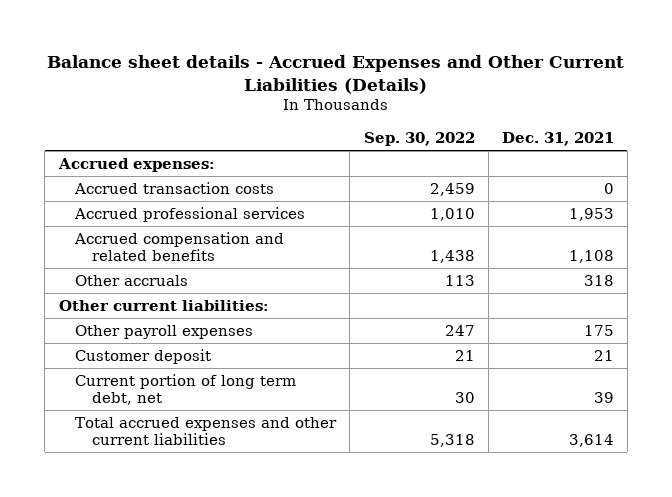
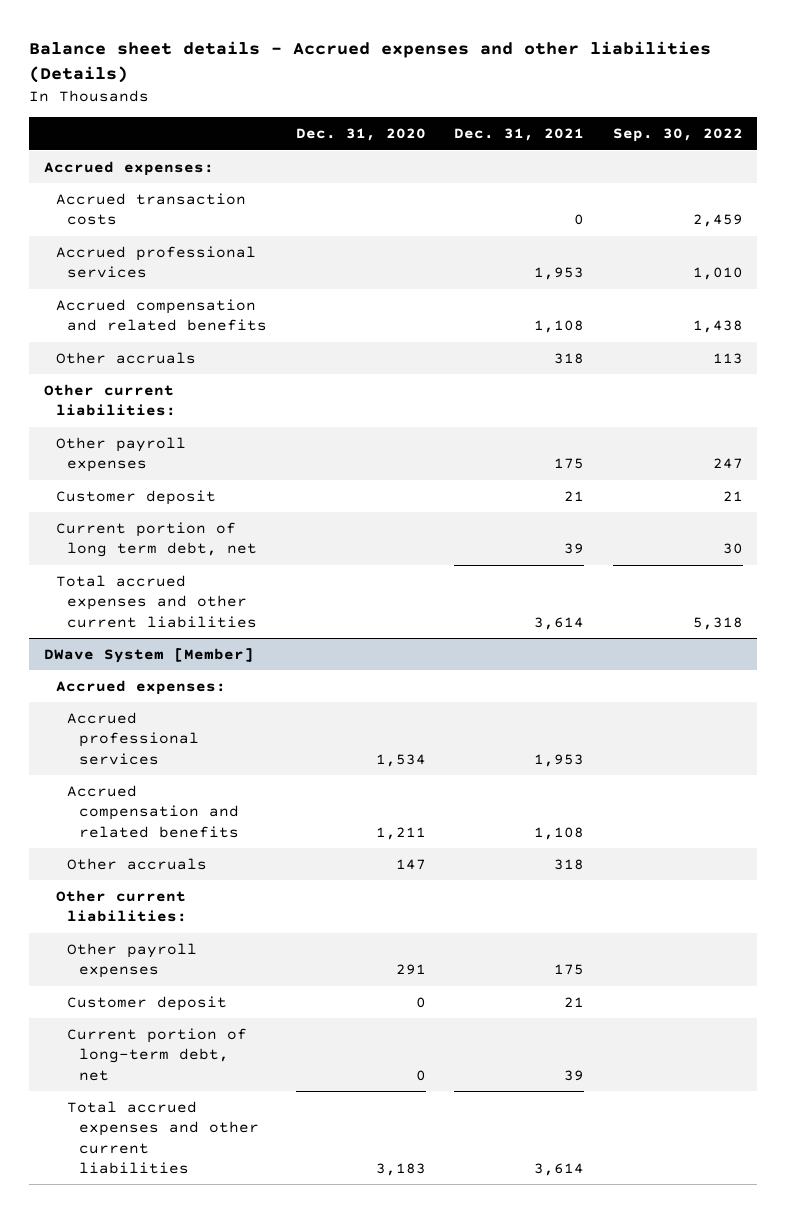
[47,54,625,94] Balance sheet details - Accrued Expenses and Other Current Liabilities (Details) -> [29,41,712,84] Balance sheet details - Accrued expenses and other liabilities (Details)
none -> [295,128,426,142] Dec. 31, 2020
none -> [43,647,254,663] DWave System [Member]
none -> [55,679,226,695] Accrued expenses:
none -> [67,711,200,765] Accrued professional services
none -> [67,784,240,838] Accrued compensation and related benefits
none -> [67,857,208,870] Other accruals
none -> [55,889,188,923] Other current liabilities:
none -> [67,942,198,979] Other payroll expenses
none -> [67,995,228,1011] Customer deposit
none -> [67,1027,248,1081] Current portion of long-term debt, net
none -> [67,1100,260,1175] Total accrued expenses and other current liabilities

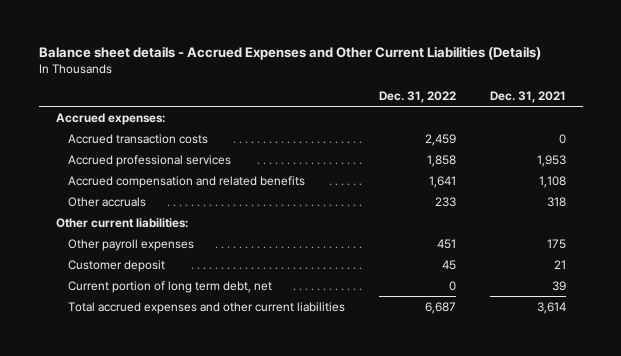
[29,41,712,84] Balance sheet details - Accrued expenses and other liabilities (Details) -> [38,46,541,61] Balance sheet details - Accrued Expenses and Other Current Liabilities (Details)
[295,128,426,142] Dec. 31, 2020 -> none
[612,128,743,143] Sep. 30, 2022 -> none
none -> [378,90,456,103] Dec. 31, 2022
[43,647,254,663] DWave System [Member] -> none
[55,679,226,695] Accrued expenses: -> none
[67,711,200,765] Accrued professional services -> none
[67,784,240,838] Accrued compensation and related benefits -> none
[67,857,208,870] Other accruals -> none
[55,889,188,923] Other current liabilities: -> none
[67,942,198,979] Other payroll expenses -> none
[67,995,228,1011] Customer deposit -> none
[67,1027,248,1081] Current portion of long-term debt, net -> none
[67,1100,260,1175] Total accrued expenses and other current liabilities -> none

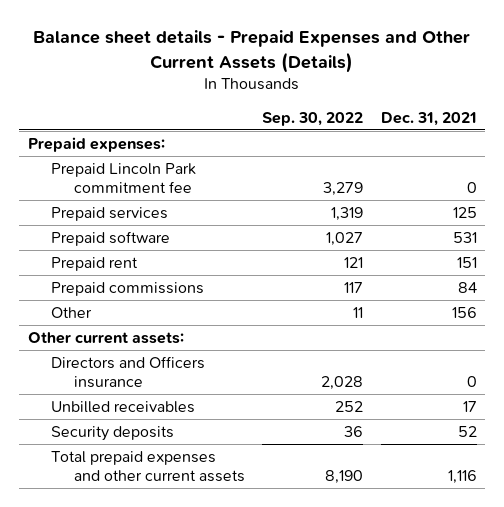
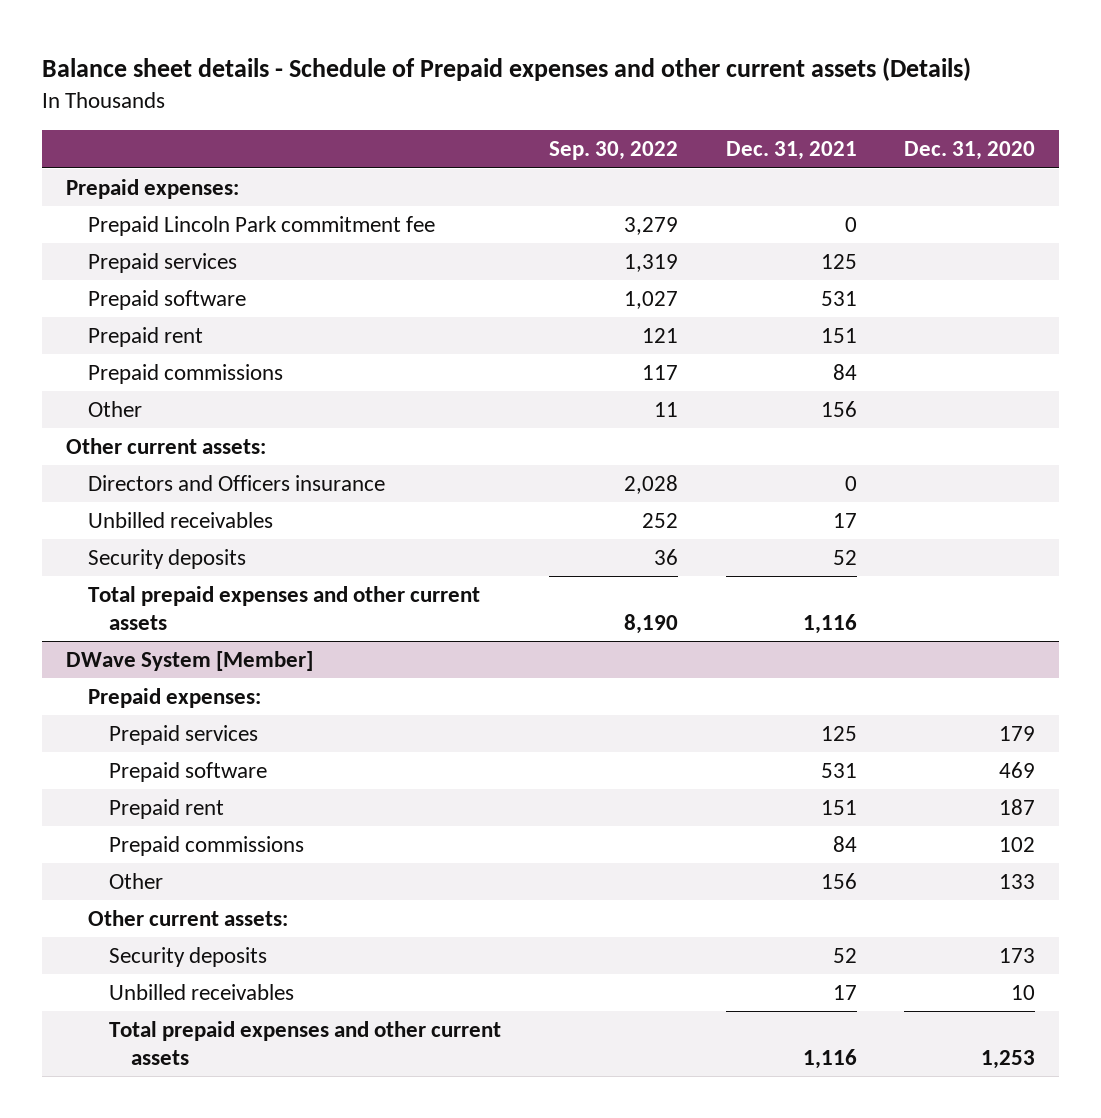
[33,30,471,73] Balance sheet details - Prepaid Expenses and Other Current Assets (Details) -> [42,57,972,82] Balance sheet details - Schedule of Prepaid expenses and other current assets (Details)
none -> [904,141,1036,161] Dec. 31, 2020
none -> [66,650,314,671] DWave System [Member]
none -> [87,687,261,708] Prepaid expenses:
none -> [109,724,259,745] Prepaid services
none -> [109,761,268,782] Prepaid software
none -> [109,798,225,819] Prepaid rent
none -> [109,835,305,856] Prepaid commissions
none -> [109,872,164,889] Other
none -> [87,909,288,926] Other current assets:
none -> [109,946,268,967] Security deposits
none -> [109,983,295,1000] Unbilled receivables
none -> [109,1020,502,1065] Total prepaid expenses and other current assets

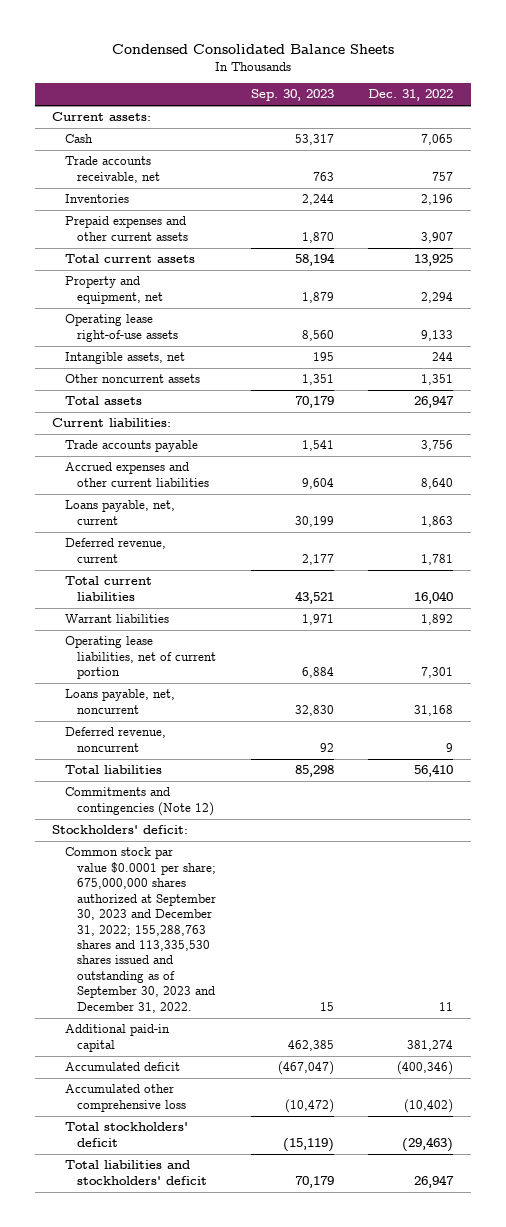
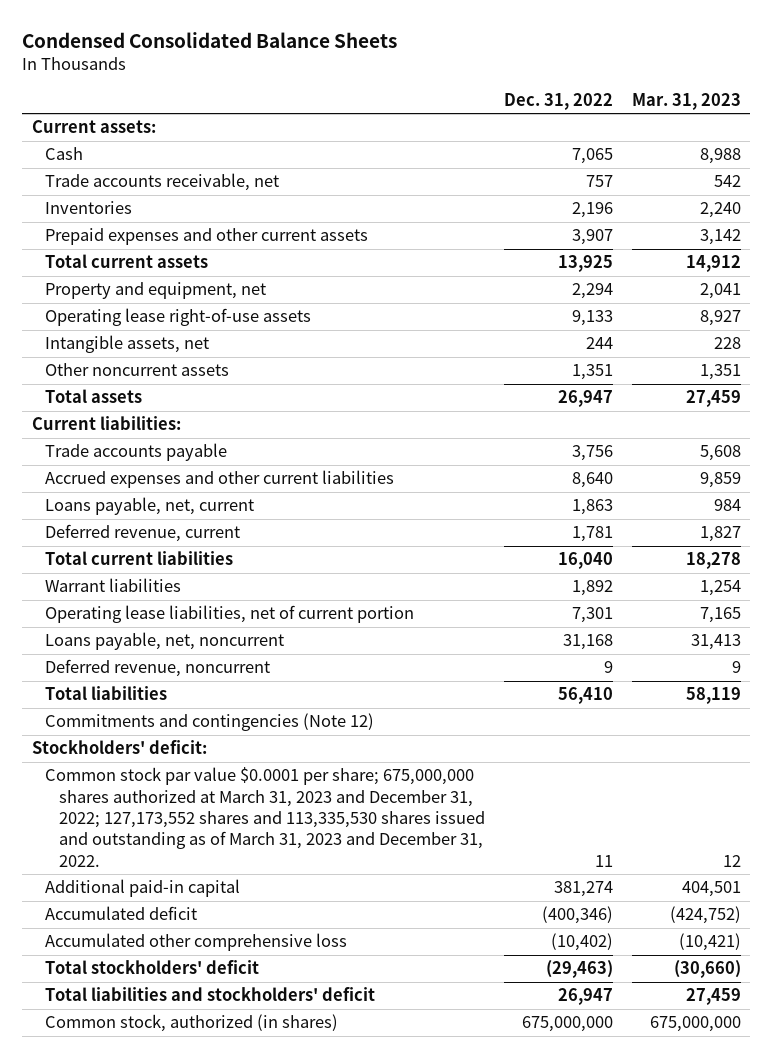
[250,89,334,102] Sep. 30, 2023 -> none
none -> [631,92,741,110] Mar. 31, 2023
[64,847,216,1013] Common stock par value $0.0001 per share; 675,000,000 shares authorized at September 30, 2023 and December 31, 2022; 155,288,763 shares and 113,335,530 shares issued and outstanding as of September 30, 2023 and December 31, 2022. -> [45,767,486,867] Common stock par value $0.0001 per share; 675,000,000 shares authorized at March 31, 2023 and December 31, 2022; 127,173,552 shares and 113,335,530 shares issued and outstanding as of March 31, 2023 and December 31, 2022.
none -> [45,1014,339,1033] Common stock, authorized (in shares)

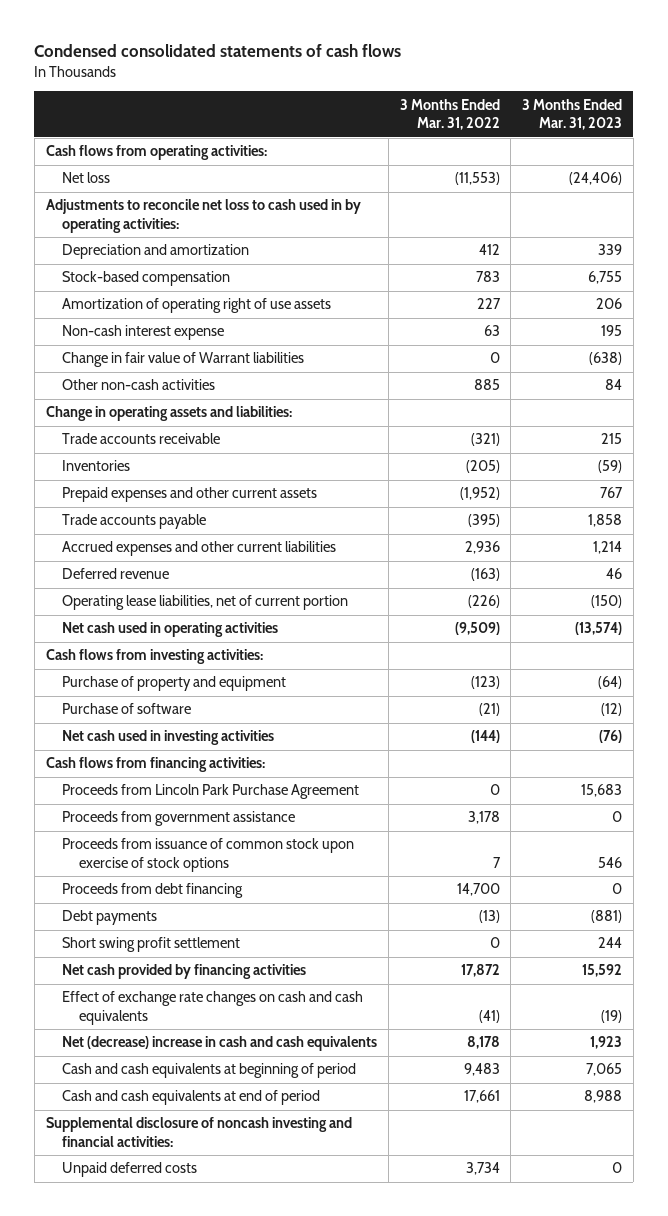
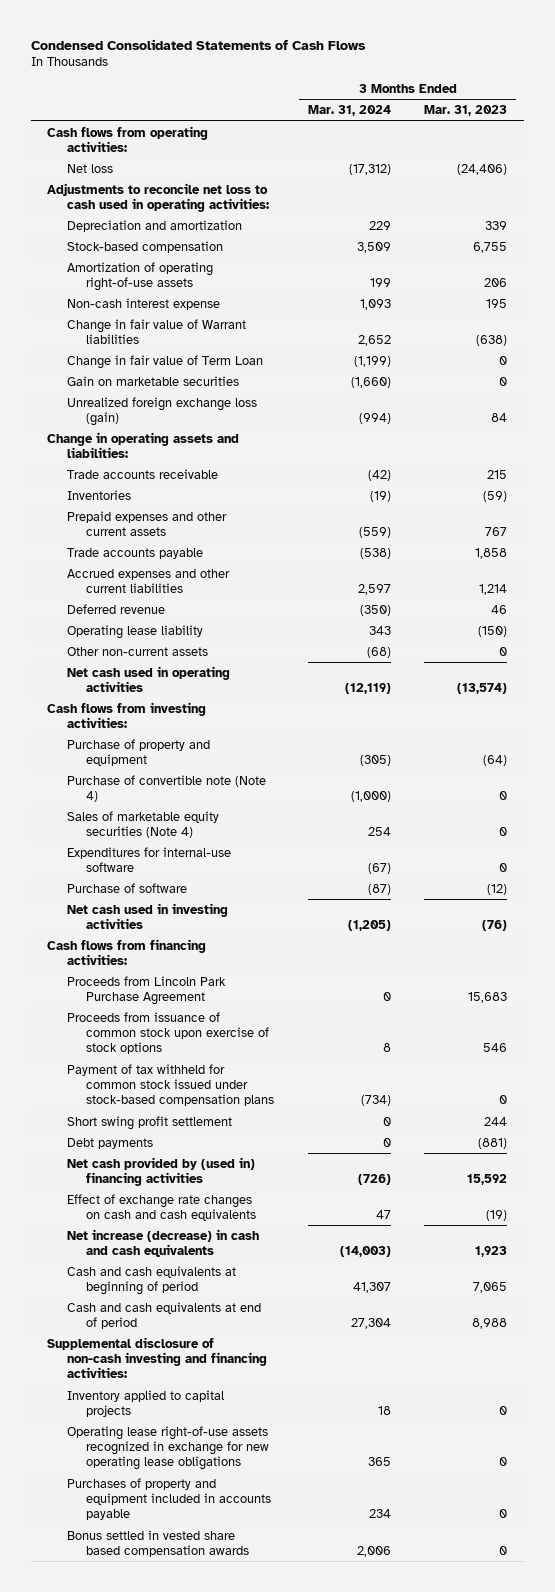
[34,44,402,58] Condensed consolidated statements of cash flows -> [30,38,366,50] Condensed Consolidated Statements of Cash Flows
[399,98,500,131] 3 Months Ended Mar. 31, 2022 -> none
none -> [307,105,391,117] Mar. 31, 2024
[45,199,361,233] Adjustments to reconcile net loss to cash used in by operating activities: -> [47,182,269,213] Adjustments to reconcile net loss to cash used in operating activities:
[62,298,332,314] Amortization of operating right of use assets -> [66,261,213,292] Amortization of operating right-of-use assets
[62,379,216,391] Other non-cash activities -> none
none -> [66,354,263,369] Change in fair value of Term Loan
none -> [66,375,239,386] Gain on marketable securities
none -> [66,396,257,427] Unrealized foreign exchange loss (gain)
[62,595,349,611] Operating lease liabilities, net of current portion -> [66,624,203,639] Operating lease liability
none -> [66,646,208,656] Other non-current assets
none -> [66,774,266,803] Purchase of convertible note (Note 4)
none -> [66,810,219,839] Sales of marketable equity securities (Note 4)
none -> [66,846,231,873] Expenditures for internal-use software
[62,811,296,827] Proceeds from government assistance -> none
[62,883,244,899] Proceeds from debt financing -> none
none -> [66,1063,274,1107] Payment of tax withheld for common stock issued under stock-based compensation plans
[62,910,158,926] Debt payments -> [66,1137,153,1149] Debt payments
[62,964,307,980] Net cash provided by financing activities -> [66,1156,255,1187] Net cash provided by (used in) financing activities
[62,1036,378,1052] Net (decrease) increase in cash and cash equivalents -> [66,1228,259,1258] Net increase (decrease) in cash and cash equivalents
[62,1162,198,1178] Unpaid deferred costs -> none
[45,1117,352,1147] Supplemental disclosure of noncash investing and financial activities: -> [47,1336,267,1379] Supplemental disclosure of non-cash investing and financing activities:
none -> [66,1389,224,1418] Inventory applied to capital projects
none -> [66,1425,269,1471] Operating lease right-of-use assets recognized in exchange for new operating lease obligations
none -> [66,1477,271,1521] Purchases of property and equipment included in accounts payable
none -> [66,1529,249,1558] Bonus settled in vested share based compensation awards

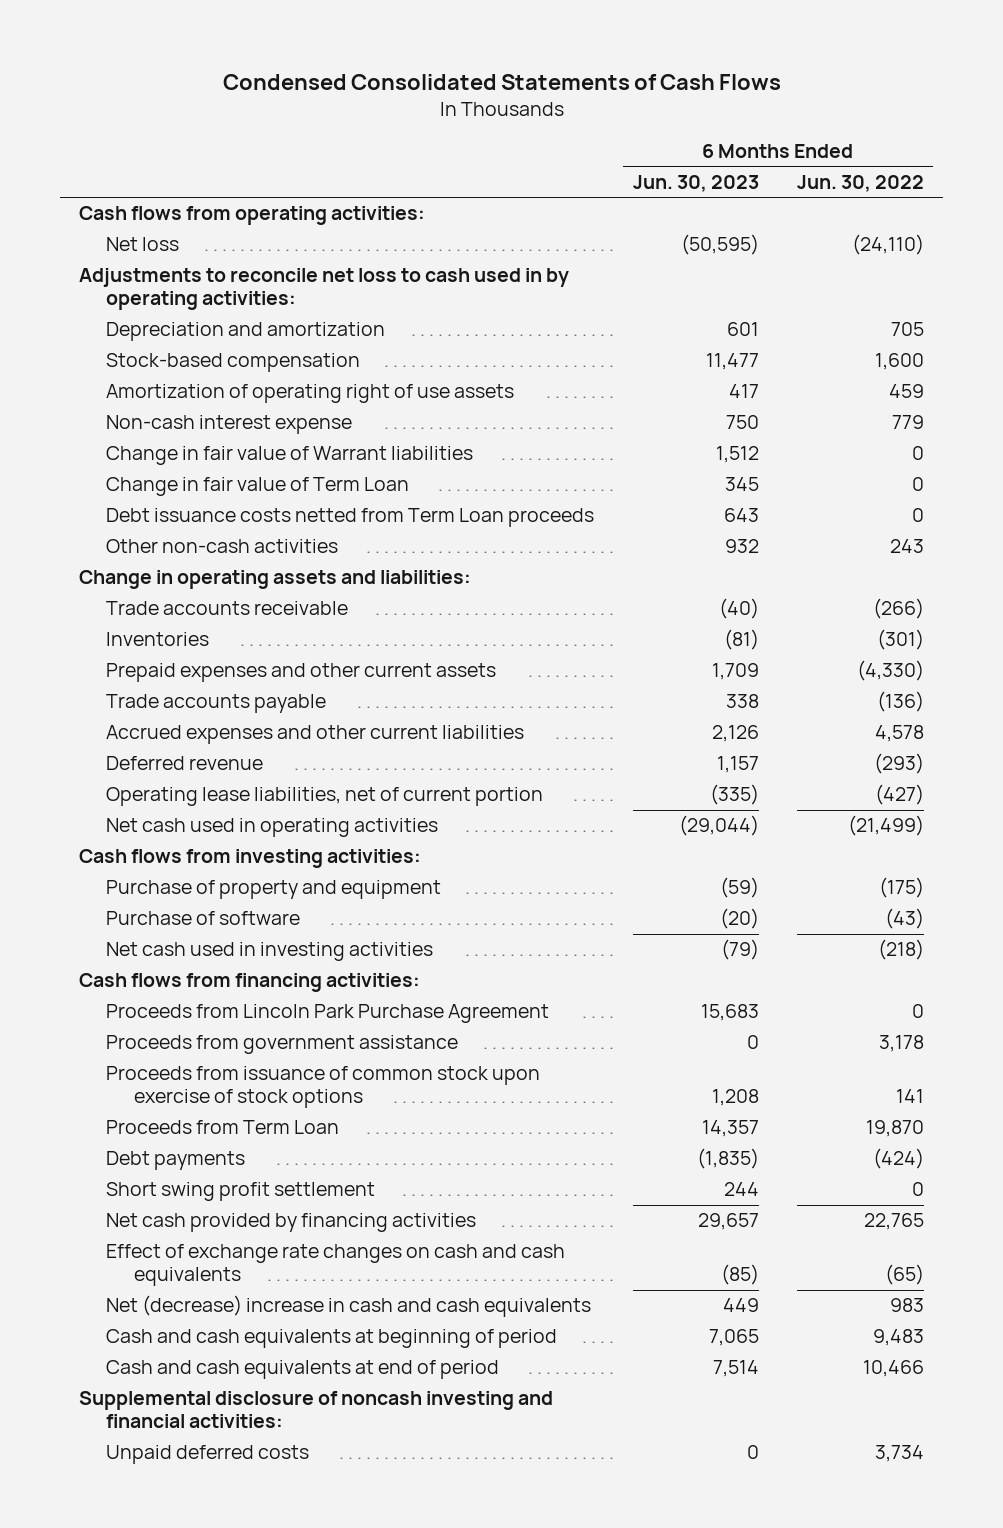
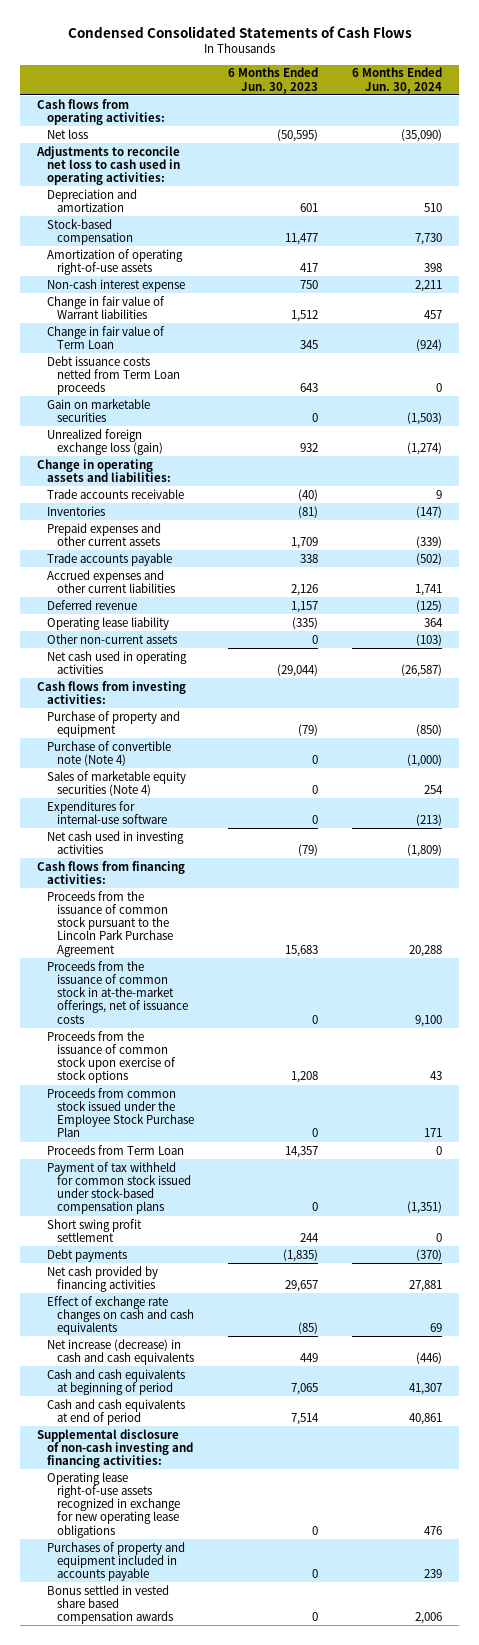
[796,174,924,192] Jun. 30, 2022 -> none
none -> [352,67,443,94] 6 Months Ended Jun. 30, 2024
[79,268,570,311] Adjustments to reconcile net loss to cash used in by operating activities: -> [35,145,180,186] Adjustments to reconcile net loss to cash used in operating activities:
[106,384,515,404] Amortization of operating right of use assets -> [46,248,183,275] Amortization of operating right-of-use assets
none -> [46,398,150,422] Gain on marketable securities
[106,539,339,554] Other non-cash activities -> [46,428,163,455] Unrealized foreign exchange loss (gain)
[106,787,544,807] Operating lease liabilities, net of current portion -> [46,616,169,630] Operating lease liability
none -> [46,633,177,644] Other non-current assets
[106,911,301,926] Purchase of software -> none
[719,877,759,899] (59) -> [298,723,319,736] (79)
none -> [46,740,171,766] Purchase of convertible note (Note 4)
none -> [46,770,186,796] Sales of marketable equity securities (Note 4)
none -> [46,800,167,824] Expenditures for internal-use software
[106,1035,459,1055] Proceeds from government assistance -> none
[106,1004,550,1024] Proceeds from Lincoln Park Purchase Agreement -> [46,890,173,957] Proceeds from the issuance of common stock pursuant to the Lincoln Park Purchase Agreement
none -> [46,960,188,1024] Proceeds from the issuance of common stock in at-the-market offerings, net of issuance costs
[106,1066,541,1109] Proceeds from issuance of common stock upon exercise of stock options -> [46,1030,176,1084] Proceeds from the issuance of common stock upon exercise of stock options
none -> [46,1087,194,1138] Proceeds from common stock issued under the Employee Stock Purchase Plan
none -> [46,1161,191,1215] Payment of tax withheld for common stock issued under stock-based compensation plans
[106,1151,246,1171] Debt payments -> [46,1248,127,1262] Debt payments
[106,1295,592,1318] Net (decrease) increase in cash and cash equivalents -> [46,1338,194,1365] Net increase (decrease) in cash and cash equivalents
[106,1445,310,1465] Unpaid deferred costs -> none
[79,1391,554,1429] Supplemental disclosure of noncash investing and financial activities: -> [36,1428,193,1469] Supplemental disclosure of non-cash investing and financing activities:
none -> [46,1471,180,1538] Operating lease right-of-use assets recognized in exchange for new operating lease obligations
none -> [46,1541,185,1582] Purchases of property and equipment included in accounts payable
none -> [46,1584,173,1625] Bonus settled in vested share based compensation awards

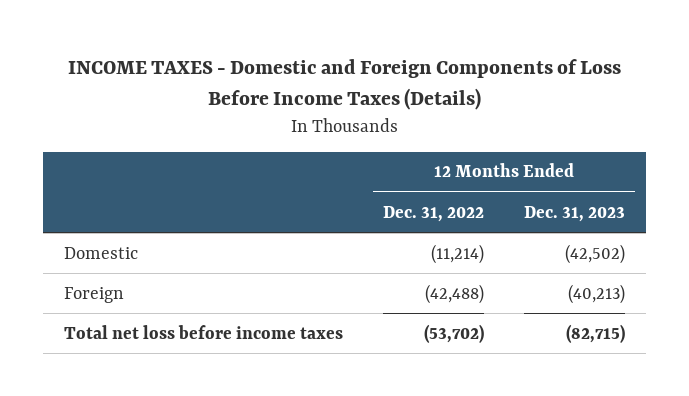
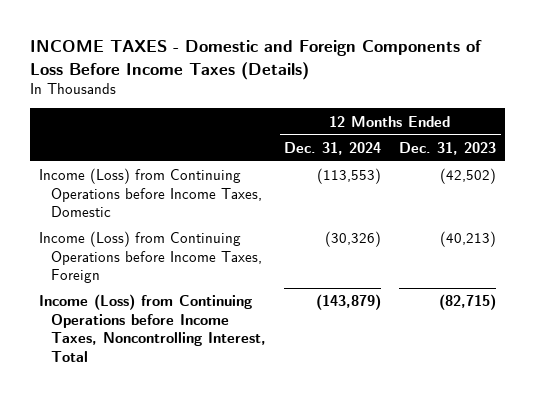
[383,205,485,222] Dec. 31, 2022 -> none
none -> [284,141,382,155] Dec. 31, 2024
[63,246,138,259] Domestic -> [39,168,263,218] Income (Loss) from Continuing Operations before Income Taxes, Domestic
[63,286,124,303] Foreign -> [39,231,263,284] Income (Loss) from Continuing Operations before Income Taxes, Foreign
[63,324,343,339] Total net loss before income taxes -> [39,294,267,362] Income (Loss) from Continuing Operations before Income Taxes, Noncontrolling Interest, Total

